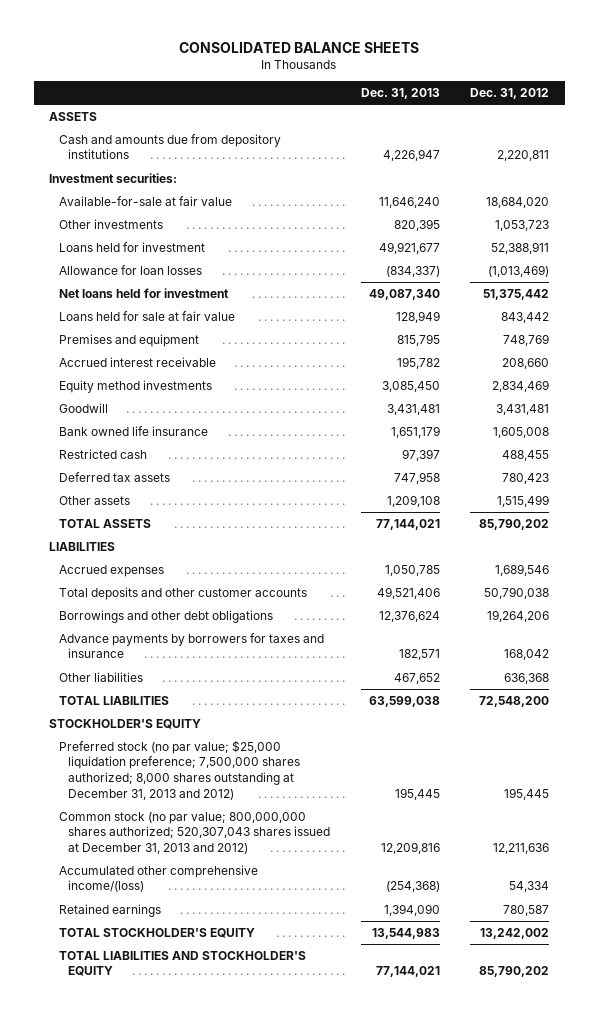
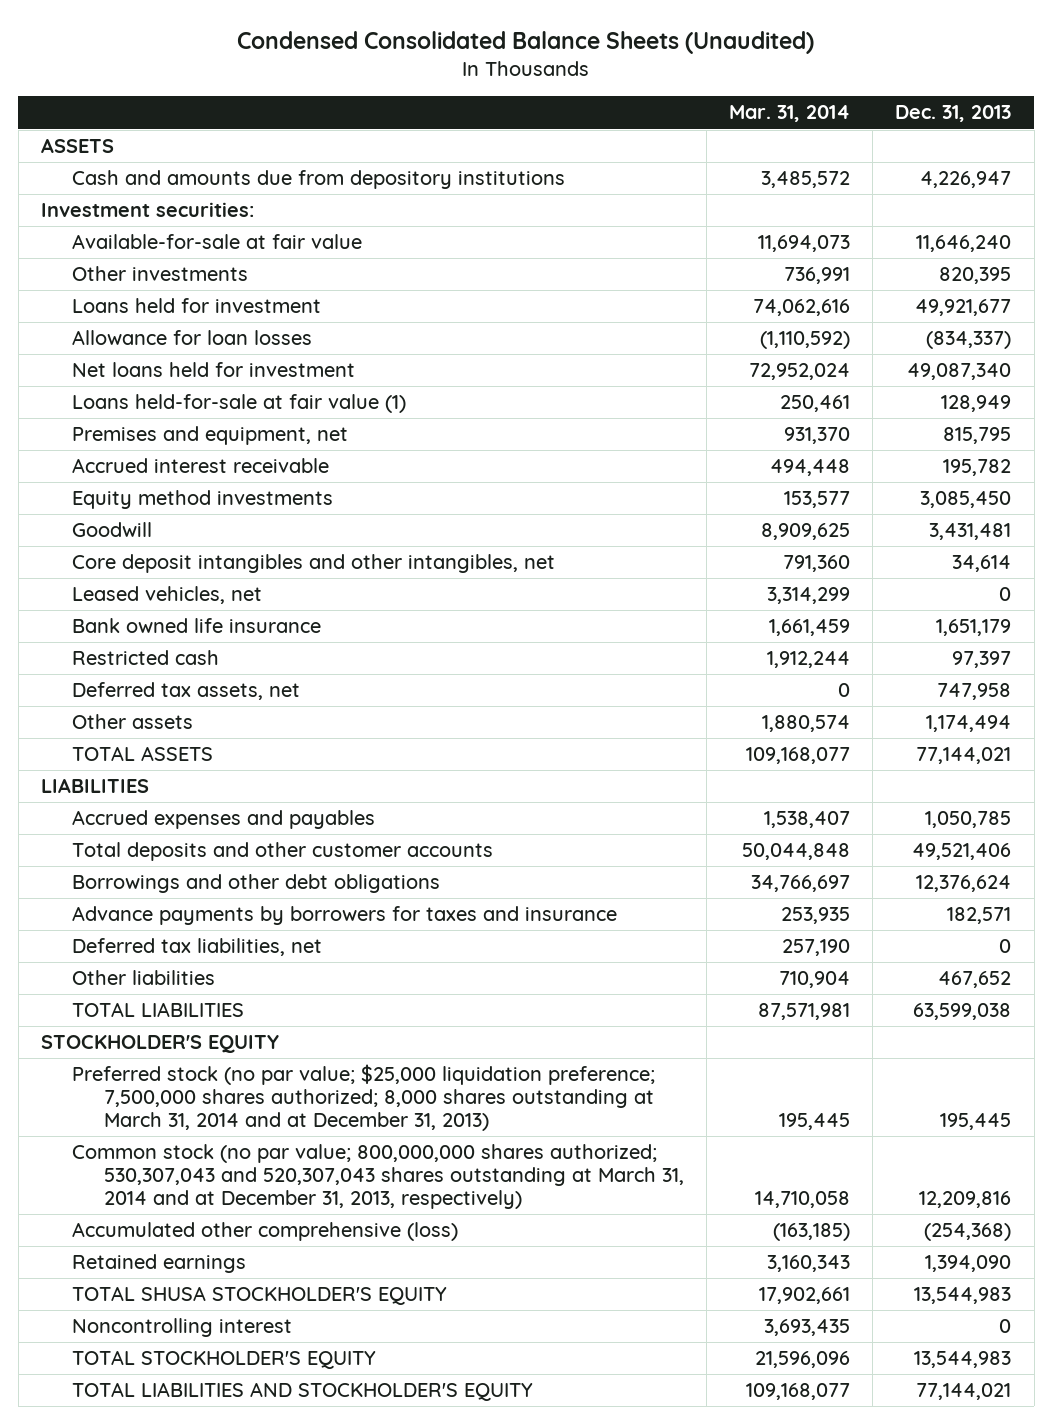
[179,41,420,53] CONSOLIDATED BALANCE SHEETS -> [237,31,815,55] Condensed Consolidated Balance Sheets (Unaudited)
[470,88,550,100] Dec. 31, 2012 -> none
none -> [728,105,850,123] Mar. 31, 2014
[58,310,235,321] Loans held for sale at fair value -> [72,394,407,414] Loans held-for-sale at fair value (1)
[58,333,199,347] Premises and equipment -> [72,426,349,446] Premises and equipment, net
none -> [72,554,556,574] Core deposit intangibles and other intangibles, net
none -> [72,586,263,605] Leased vehicles, net
[58,471,170,482] Deferred tax assets -> [72,682,301,701] Deferred tax assets, net
[386,494,440,507] 1,209,108 -> [926,715,1012,733] 1,174,494
[58,564,164,577] Accrued expenses -> [72,810,376,830] Accrued expenses and payables
none -> [72,938,323,957] Deferred tax liabilities, net
[58,739,301,800] Preferred stock (no par value; $25,000 liquidation preference; 7,500,000 shares authorized; 8,000 shares outstanding at December 31, 2013 and 2012) -> [72,1064,656,1132] Preferred stock (no par value; $25,000 liquidation preference; 7,500,000 shares authorized; 8,000 shares outstanding at March 31, 2014 and at December 31, 2013)
[58,811,331,855] Common stock (no par value; 800,000,000 shares authorized; 520,307,043 shares issued at December 31, 2013 and 2012) -> [72,1144,684,1210] Common stock (no par value; 800,000,000 shares authorized; 530,307,043 and 520,307,043 shares outstanding at March 31, 2014 and at December 31, 2013, respectively)
[58,864,258,893] Accumulated other comprehensive income/(loss) -> [72,1222,459,1242] Accumulated other comprehensive (loss)
none -> [72,1286,448,1306] TOTAL SHUSA STOCKHOLDER'S EQUITY
none -> [72,1318,293,1338] Noncontrolling interest

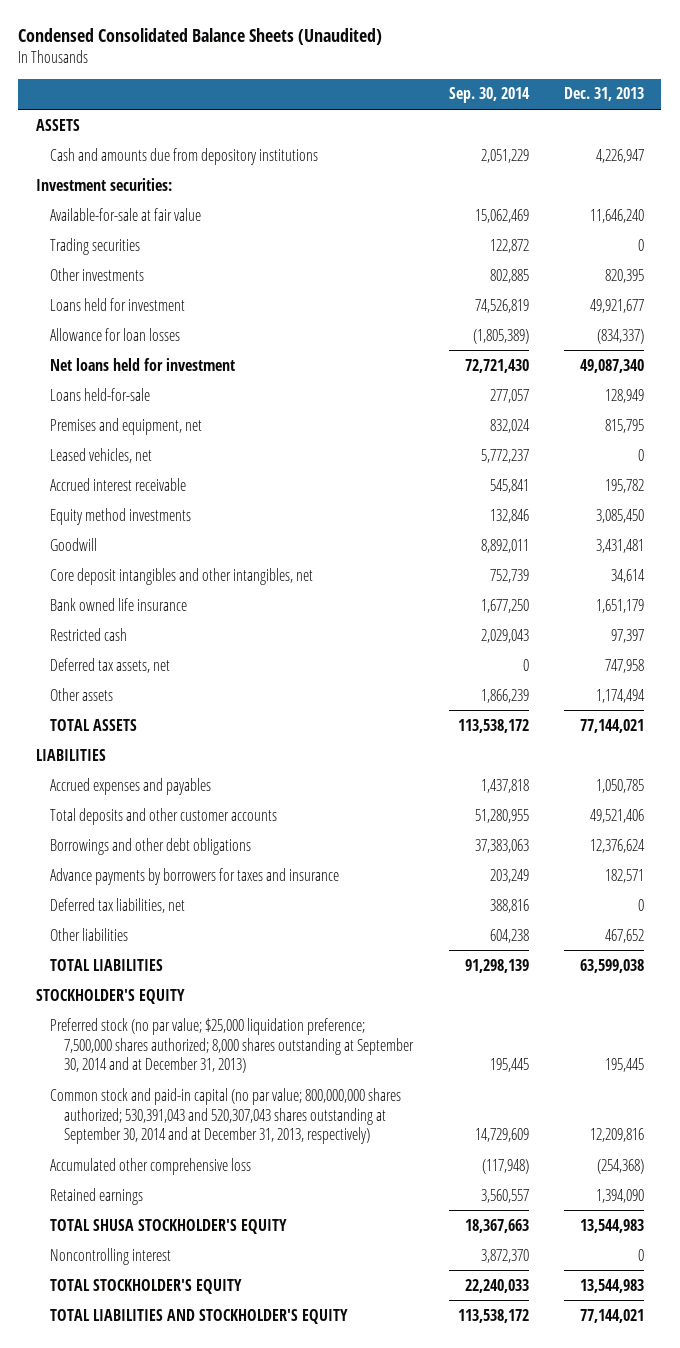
[728,105,850,123] Mar. 31, 2014 -> none
none -> [448,87,530,104] Sep. 30, 2014
none -> [50,237,141,255] Trading securities
[72,394,407,414] Loans held-for-sale at fair value (1) -> [50,387,151,401] Loans held-for-sale
[72,586,263,605] Leased vehicles, net -> [50,447,153,463] Leased vehicles, net
[72,1064,656,1132] Preferred stock (no par value; $25,000 liquidation preference; 7,500,000 shares authorized; 8,000 shares outstanding at March 31, 2014 and at December 31, 2013) -> [50,1017,415,1074] Preferred stock (no par value; $25,000 liquidation preference; 7,500,000 shares authorized; 8,000 shares outstanding at September 30, 2014 and at December 31, 2013)
[72,1144,684,1210] Common stock (no par value; 800,000,000 shares authorized; 530,307,043 and 520,307,043 shares outstanding at March 31, 2014 and at December 31, 2013, respectively) -> [50,1087,402,1145] Common stock and paid-in capital (no par value; 800,000,000 shares authorized; 530,391,043 and 520,307,043 shares outstanding at September 30, 2014 and at December 31, 2013, respectively)
[72,1222,459,1242] Accumulated other comprehensive (loss) -> [50,1157,252,1175] Accumulated other comprehensive loss

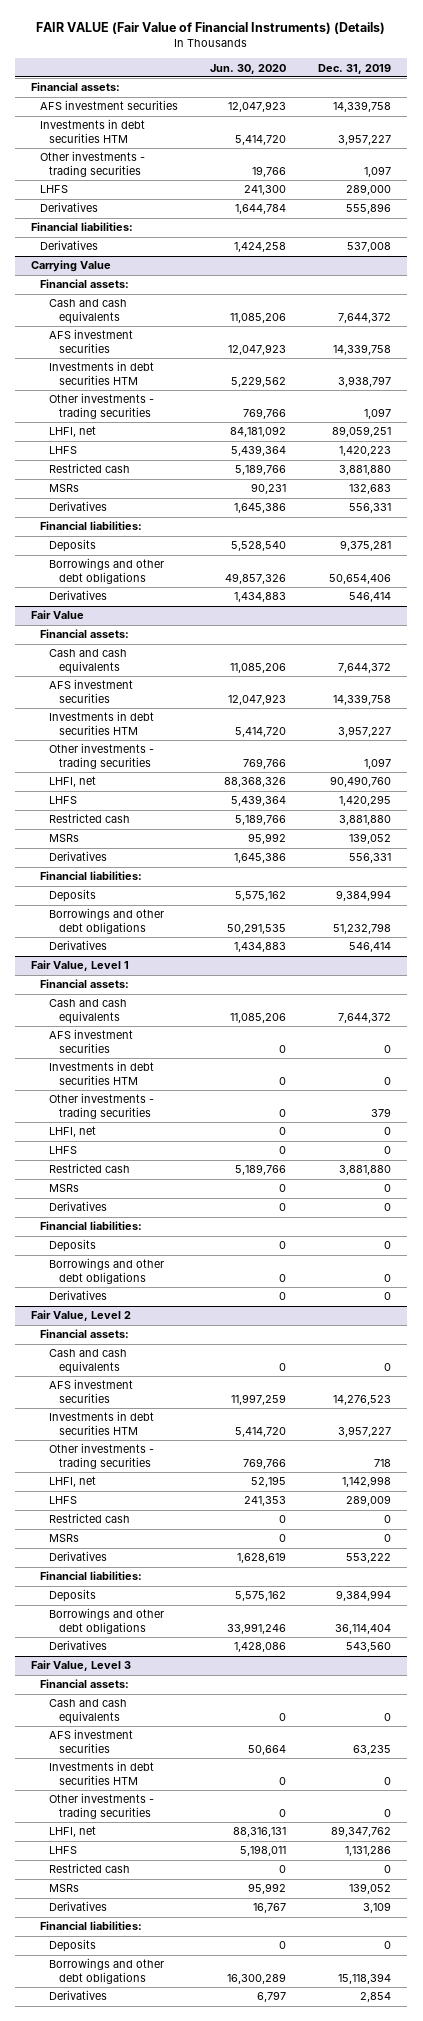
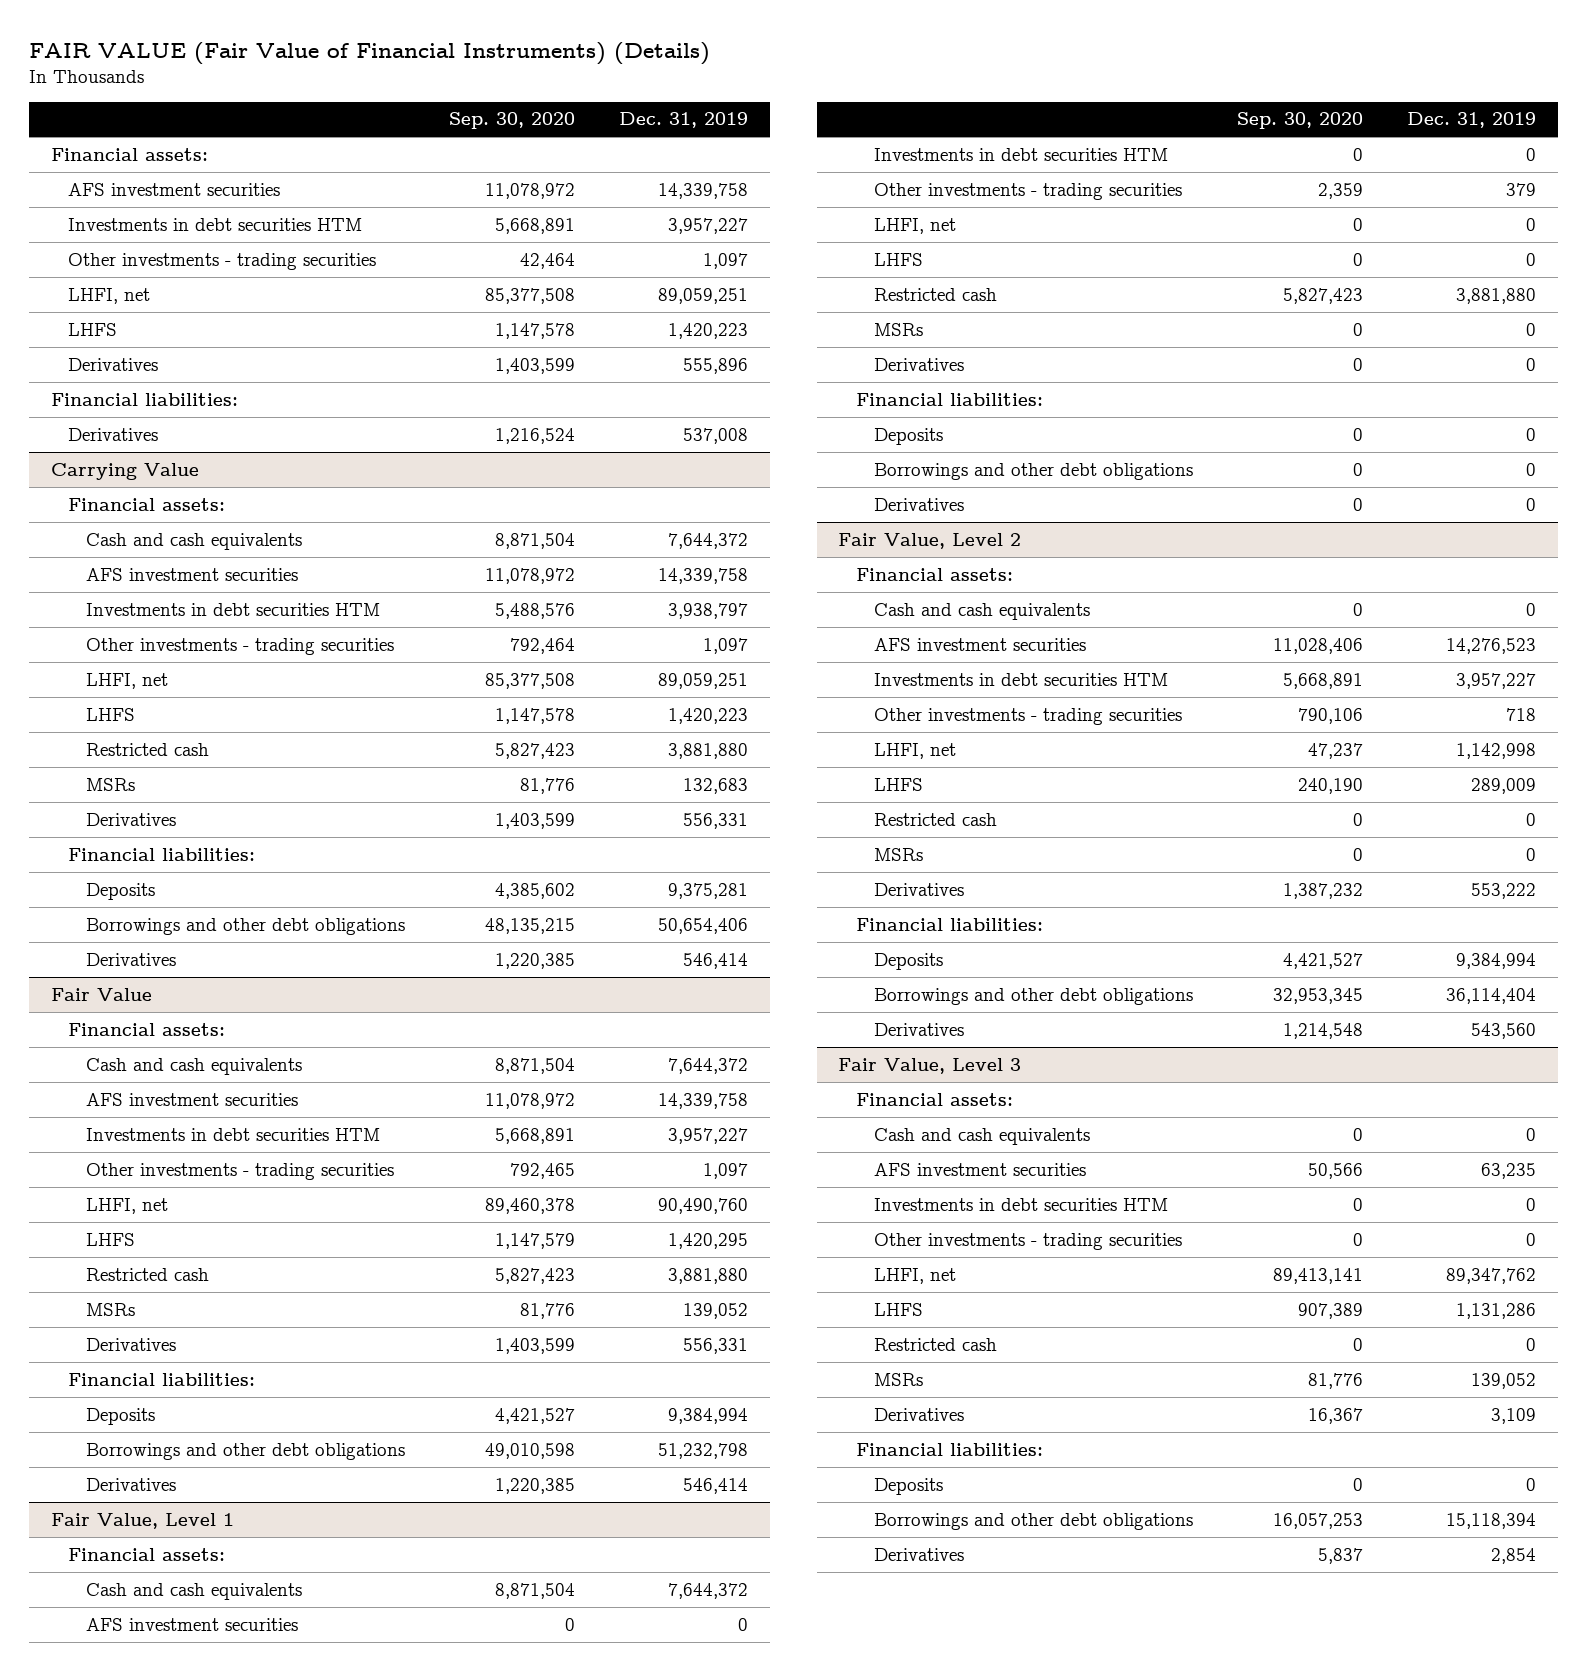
[210,63,287,74] Jun. 30, 2020 -> none
none -> [448,112,575,130] Sep. 30, 2020
none -> [68,287,151,304] LHFI, net
[346,184,392,196] 289,000 -> [667,322,748,339] 1,420,223

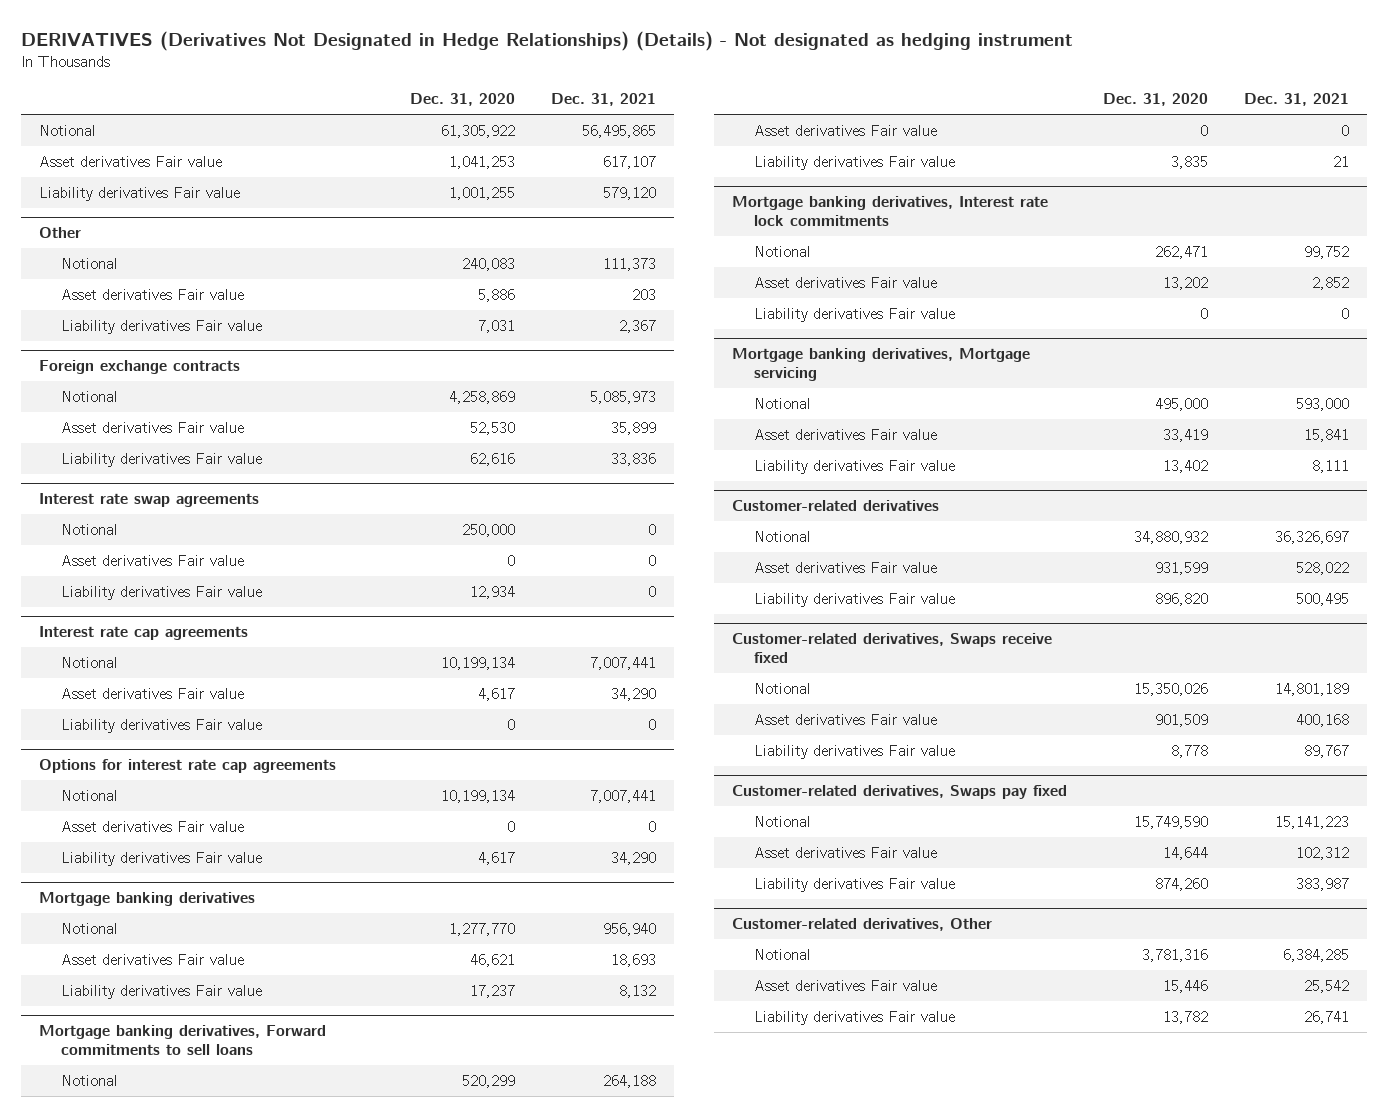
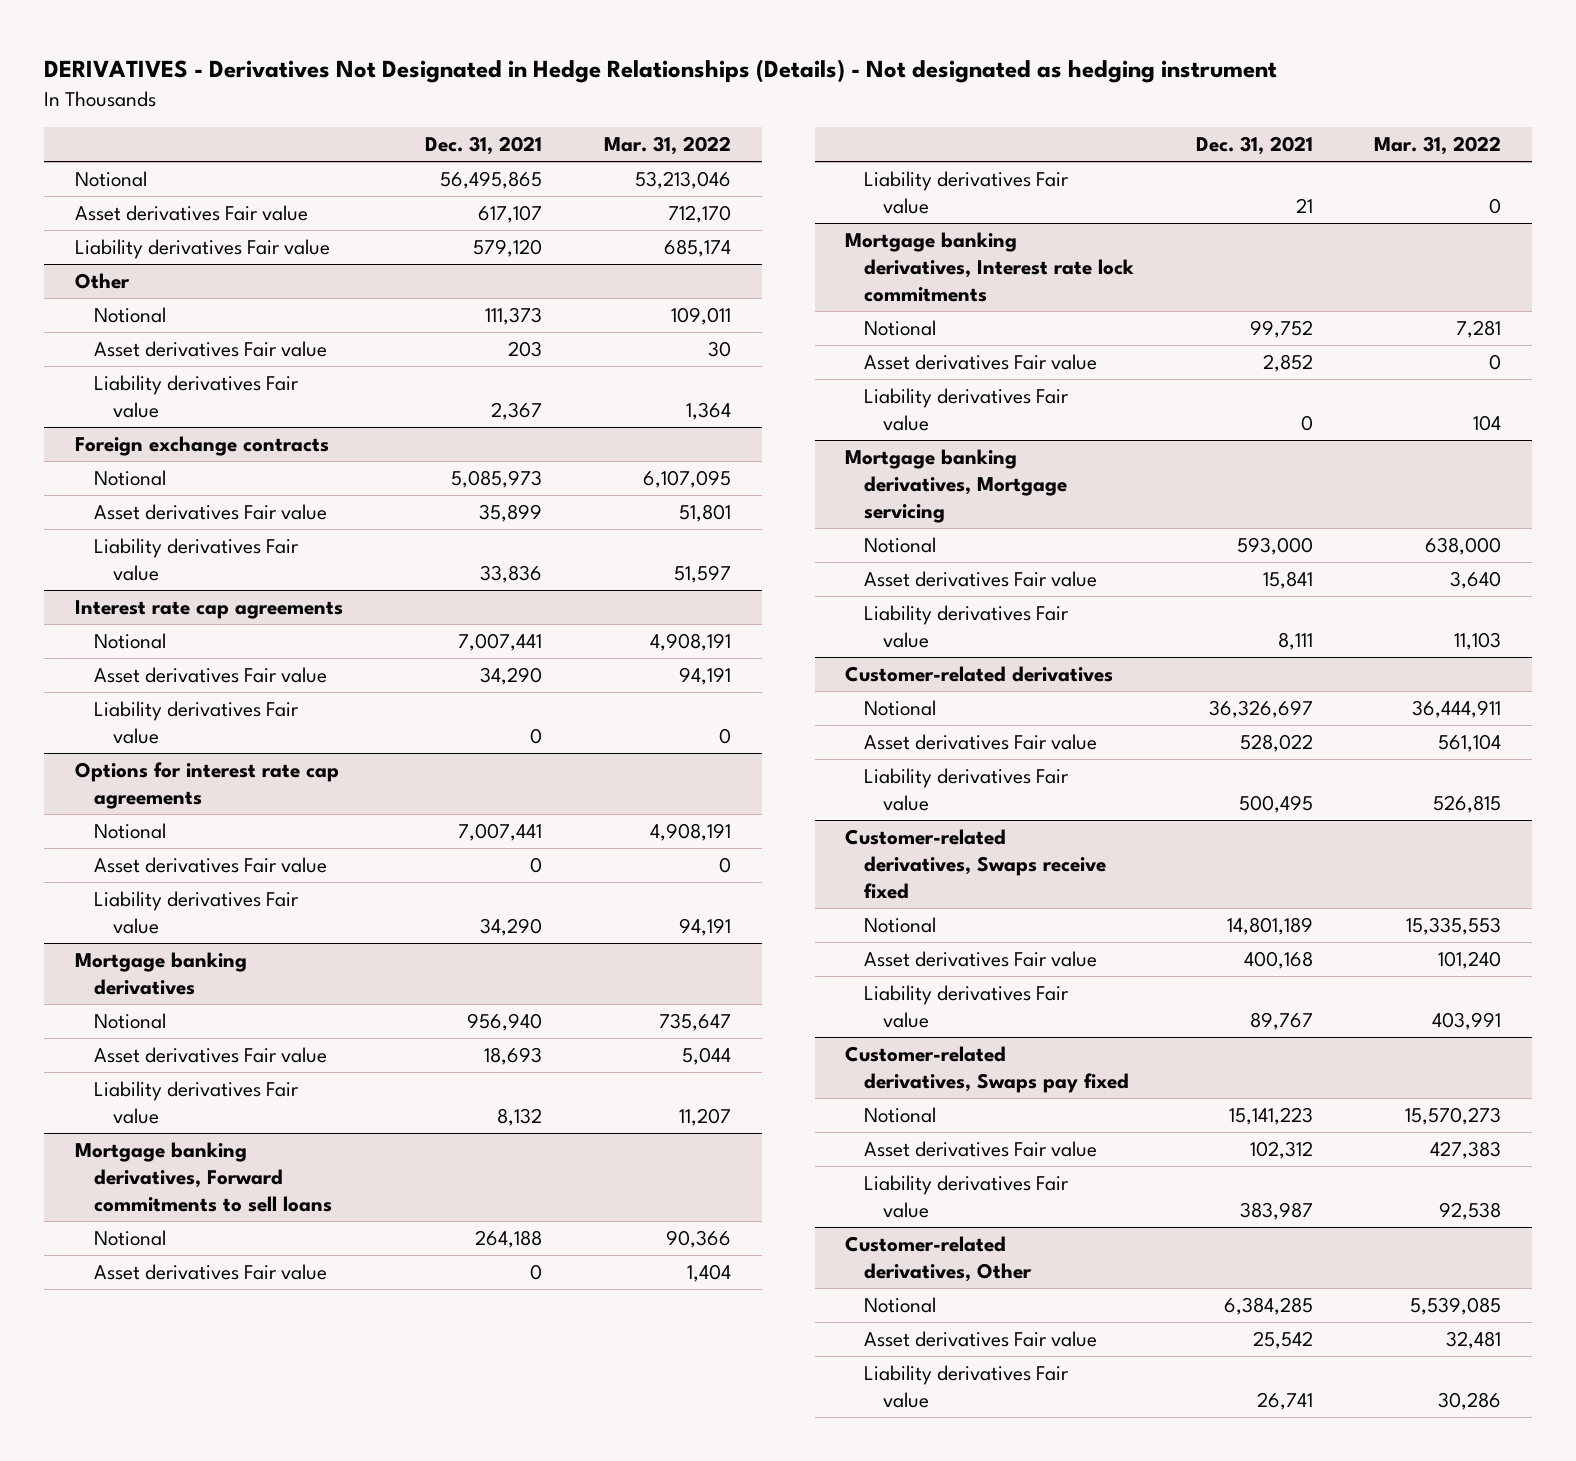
[21,30,1074,51] DERIVATIVES (Derivatives Not Designated in Hedge Relationships) (Details) - Not designated as hedging instrument -> [44,59,1278,84] DERIVATIVES - Derivatives Not Designated in Hedge Relationships (Details) - Not designated as hedging instrument
[409,93,515,107] Dec. 31, 2020 -> none
none -> [603,136,731,156] Mar. 31, 2022
[38,493,259,508] Interest rate swap agreements -> none
[61,523,119,535] Notional -> none
[61,554,245,566] Asset derivatives Fair value -> none
[61,585,263,600] Liability derivatives Fair value -> none

